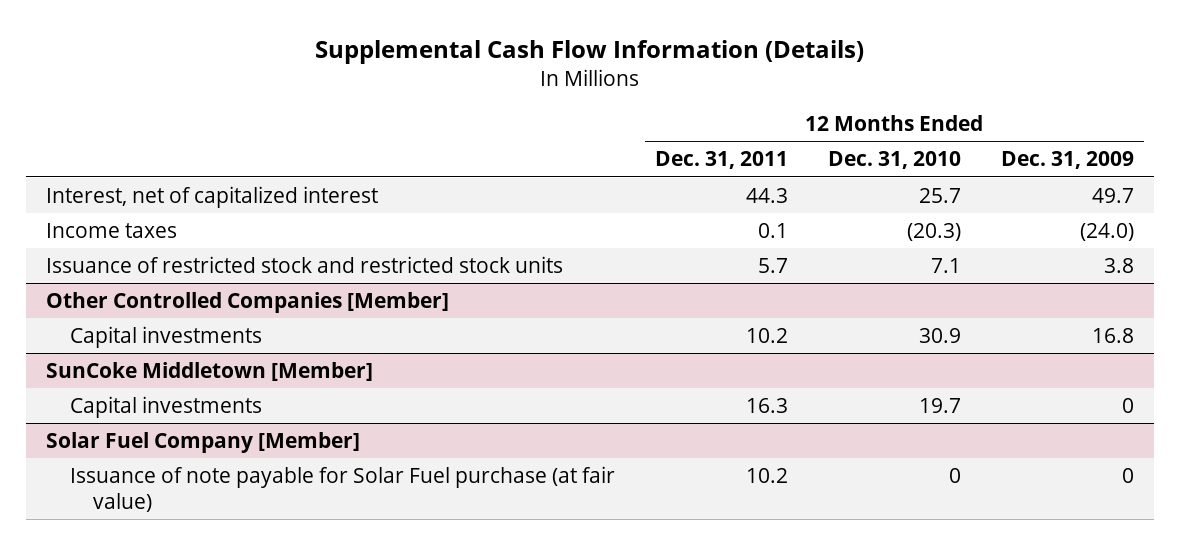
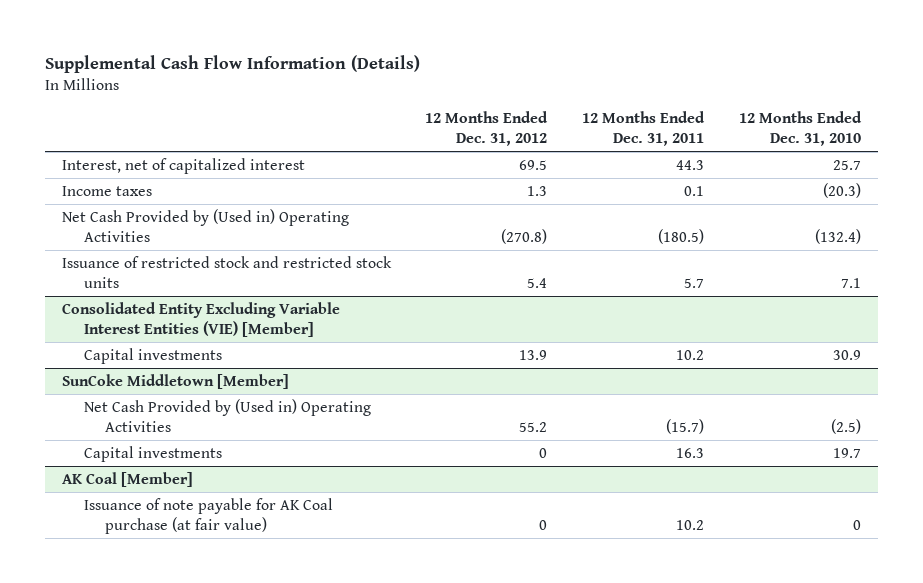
[1001,151,1135,170] Dec. 31, 2009 -> none
none -> [425,111,549,146] 12 Months Ended Dec. 31, 2012
none -> [61,208,349,242] Net Cash Provided by (Used in) Operating Activities
[46,291,450,313] Other Controlled Companies [Member] -> none
none -> [61,301,340,337] Consolidated Entity Excluding Variable Interest Entities (VIE) [Member]
none -> [83,398,371,432] Net Cash Provided by (Used in) Operating Activities
[46,431,361,453] Solar Fuel Company [Member] -> none
none -> [61,471,193,487] AK Coal [Member]
[69,465,615,512] Issuance of note payable for Solar Fuel purchase (at fair value) -> [83,497,333,534] Issuance of note payable for AK Coal purchase (at fair value)

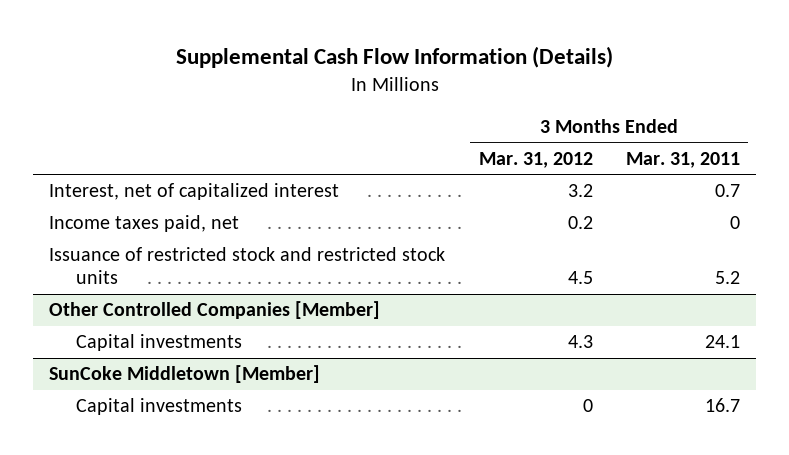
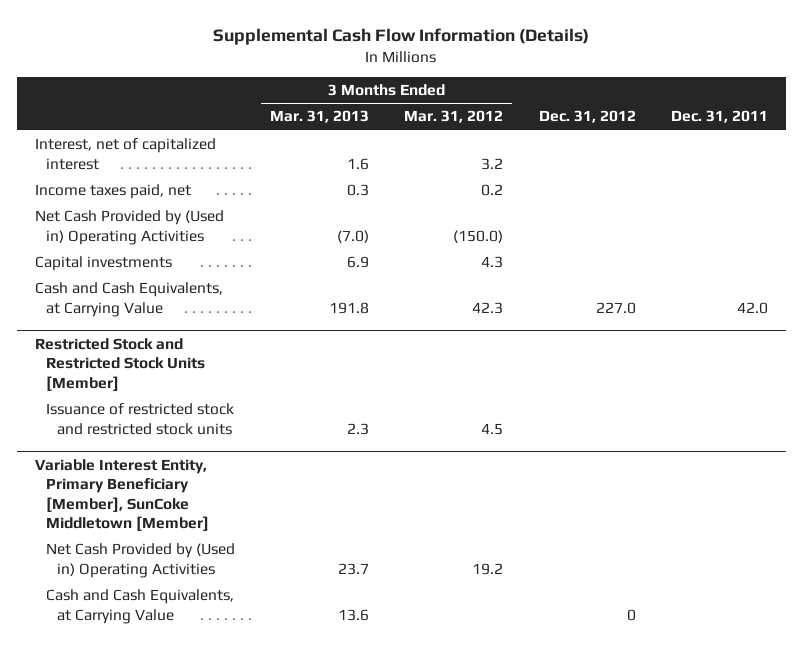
[625,151,740,168] Mar. 31, 2011 -> none
none -> [270,110,370,124] Mar. 31, 2013
none -> [538,110,636,124] Dec. 31, 2012
none -> [670,110,768,124] Dec. 31, 2011
[49,247,446,285] Issuance of restricted stock and restricted stock units -> none
[49,301,381,320] Other Controlled Companies [Member] -> none
none -> [34,210,224,245] Net Cash Provided by (Used in) Operating Activities
[49,365,321,384] SunCoke Middletown [Member] -> none
[76,398,243,416] Capital investments -> none
none -> [34,282,223,317] Cash and Cash Equivalents, at Carrying Value
none -> [34,337,205,391] Restricted Stock and Restricted Stock Units [Member]
none -> [45,403,234,435] Issuance of restricted stock and restricted stock units
none -> [34,458,209,532] Variable Interest Entity, Primary Beneficiary [Member], SunCoke Middletown [Member]
none -> [45,543,235,578] Net Cash Provided by (Used in) Operating Activities
none -> [45,589,234,624] Cash and Cash Equivalents, at Carrying Value

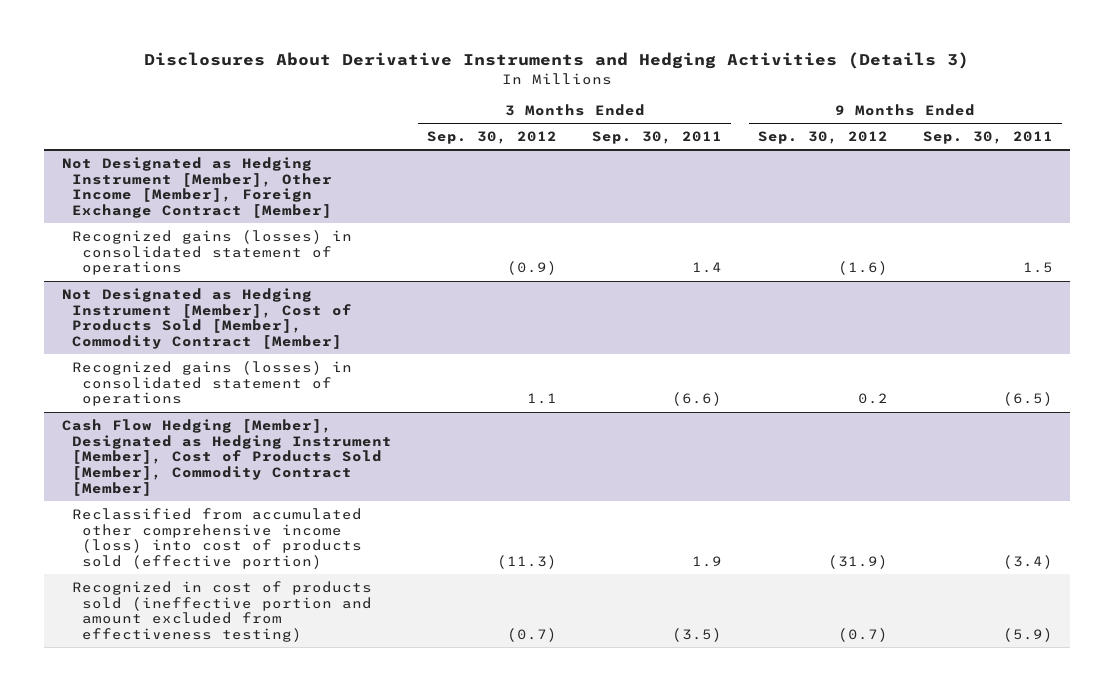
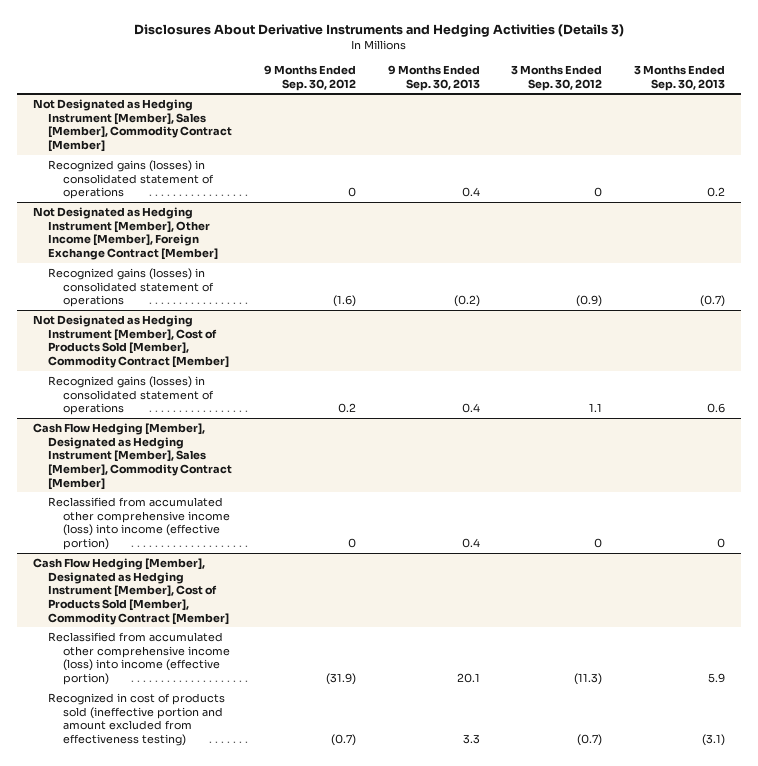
[592,130,723,144] Sep. 30, 2011 -> none
[922,130,1053,144] Sep. 30, 2011 -> none
none -> [387,64,480,91] 9 Months Ended Sep. 30, 2013
none -> [634,64,726,91] 3 Months Ended Sep. 30, 2013
none -> [32,98,233,152] Not Designated as Hedging Instrument [Member], Sales [Member], Commodity Contract [Member]
none -> [48,159,215,200] Recognized gains (losses) in consolidated statement of operations
none -> [32,422,233,490] Cash Flow Hedging [Member], Designated as Hedging Instrument [Member], Sales [Member], Commodity Contract [Member]
none -> [48,496,231,550] Reclassified from accumulated other comprehensive income (loss) into income (effective portion)
[71,507,362,570] Reclassified from accumulated other comprehensive income (loss) into cost of products sold (effective portion) -> [48,631,231,685] Reclassified from accumulated other comprehensive income (loss) into income (effective portion)

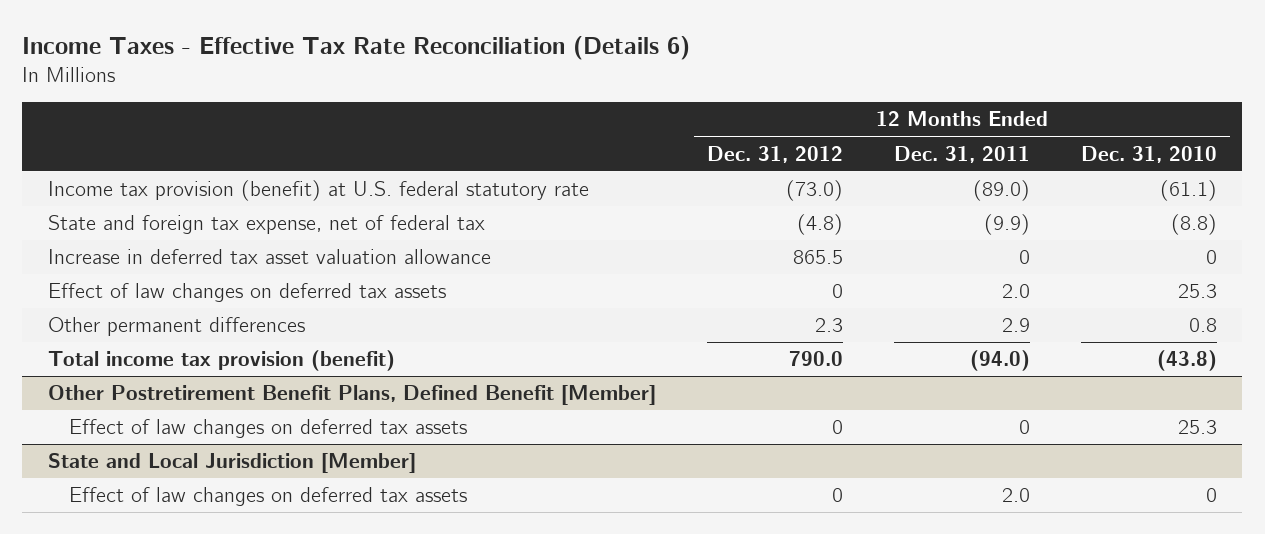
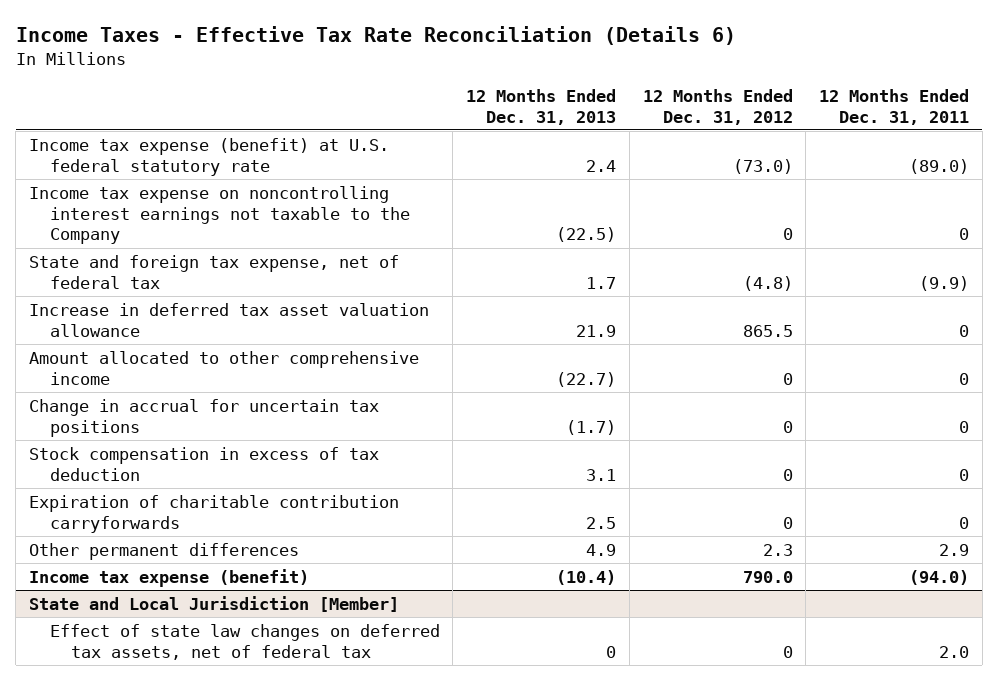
[1080,145,1217,163] Dec. 31, 2010 -> none
none -> [466,88,617,125] 12 Months Ended Dec. 31, 2013
[47,180,589,202] Income tax provision (benefit) at U.S. federal statutory rate -> [28,137,389,176] Income tax expense (benefit) at U.S. federal statutory rate
none -> [28,185,410,245] Income tax expense on noncontrolling interest earnings not taxable to the Company
[47,283,446,303] Effect of law changes on deferred tax assets -> none
none -> [28,350,419,385] Amount allocated to other comprehensive income
none -> [28,398,379,437] Change in accrual for uncertain tax positions
none -> [28,446,379,481] Stock compensation in excess of tax deduction
none -> [28,494,399,533] Expiration of charitable contribution carryforwards
[47,385,656,406] Other Postretirement Benefit Plans, Defined Benefit [Member] -> none
[69,419,468,439] Effect of law changes on deferred tax assets -> none
[47,350,395,372] Total income tax provision (benefit) -> [28,568,309,587] Income tax expense (benefit)
[69,487,468,507] Effect of law changes on deferred tax assets -> [49,623,440,660] Effect of state law changes on deferred tax assets, net of federal tax

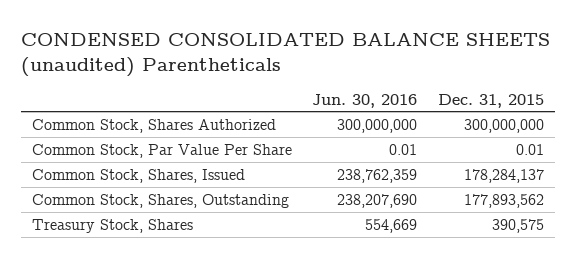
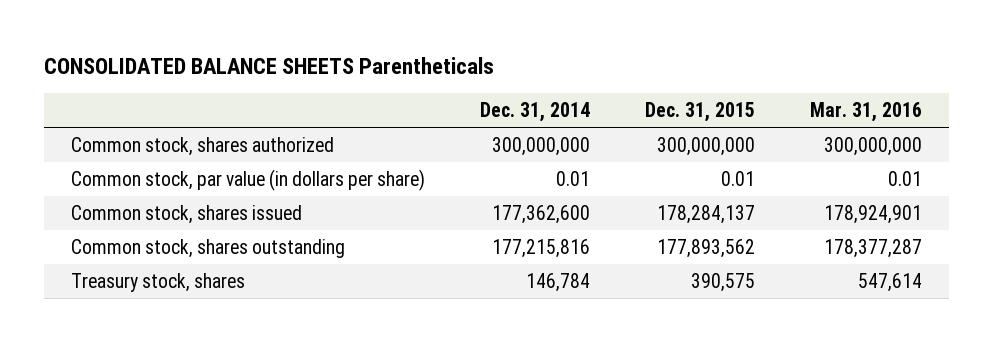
[21,32,551,77] CONDENSED CONSOLIDATED BALANCE SHEETS (unaudited) Parentheticals -> [43,56,494,74] CONSOLIDATED BALANCE SHEETS Parentheticals
[312,93,418,108] Jun. 30, 2016 -> none
none -> [479,102,590,123] Dec. 31, 2014
none -> [809,102,922,123] Mar. 31, 2016
[31,118,276,133] Common Stock, Shares Authorized -> [71,137,335,157] Common stock, shares authorized
[31,143,292,158] Common Stock, Par Value Per Share -> [71,169,426,192] Common stock, par value (in dollars per share)
[31,168,245,183] Common Stock, Shares, Issued -> [71,205,303,225] Common stock, shares issued
[31,193,289,208] Common Stock, Shares, Outstanding -> [71,239,346,259] Common stock, shares outstanding
[31,218,193,233] Treasury Stock, Shares -> [71,273,246,293] Treasury stock, shares

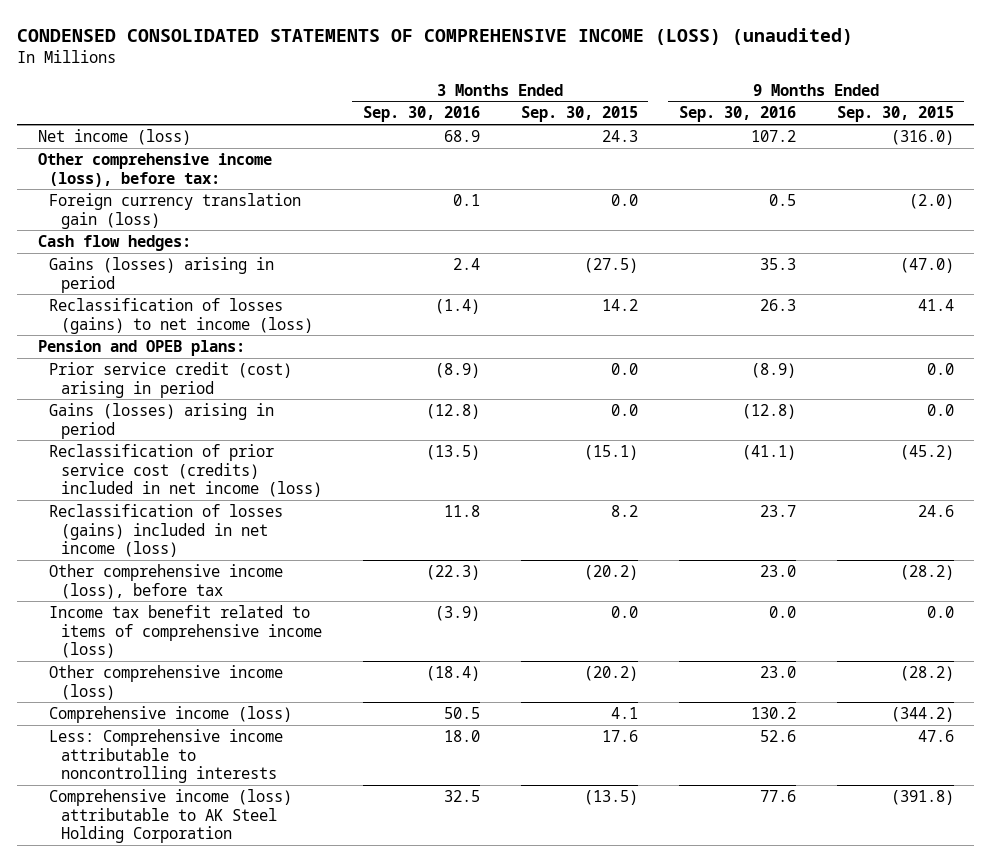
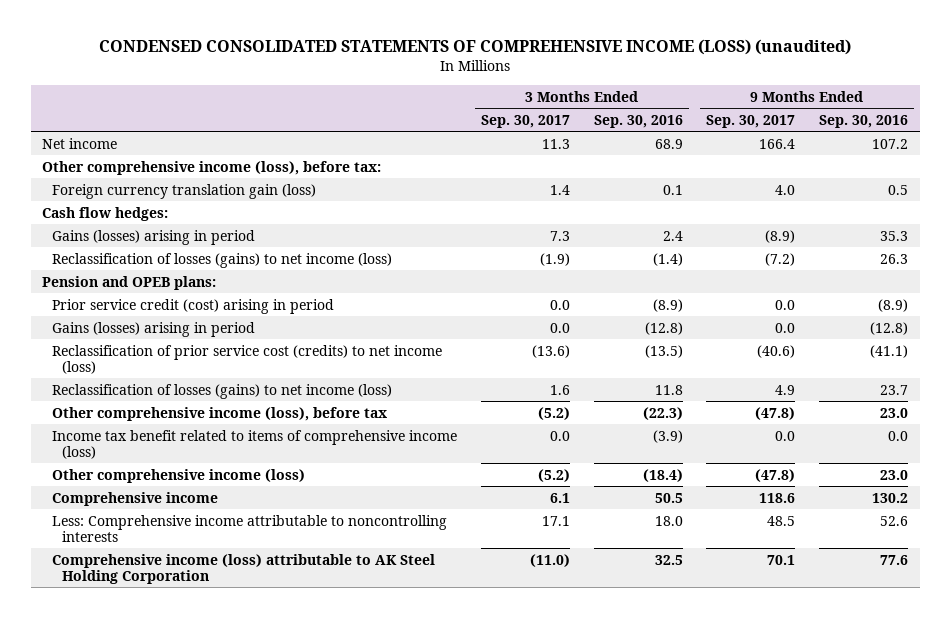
[520,106,638,123] Sep. 30, 2015 -> none
[836,106,954,123] Sep. 30, 2015 -> none
none -> [481,115,571,129] Sep. 30, 2017
none -> [706,115,796,129] Sep. 30, 2017
[37,129,191,146] Net income (loss) -> [42,137,118,149] Net income
[49,444,322,498] Reclassification of prior service cost (credits) included in net income (loss) -> [52,344,443,374] Reclassification of prior service cost (credits) to net income (loss)
[49,504,284,558] Reclassification of losses (gains) included in net income (loss) -> [52,383,393,399] Reclassification of losses (gains) to net income (loss)
[49,706,293,724] Comprehensive income (loss) -> [52,491,219,506] Comprehensive income

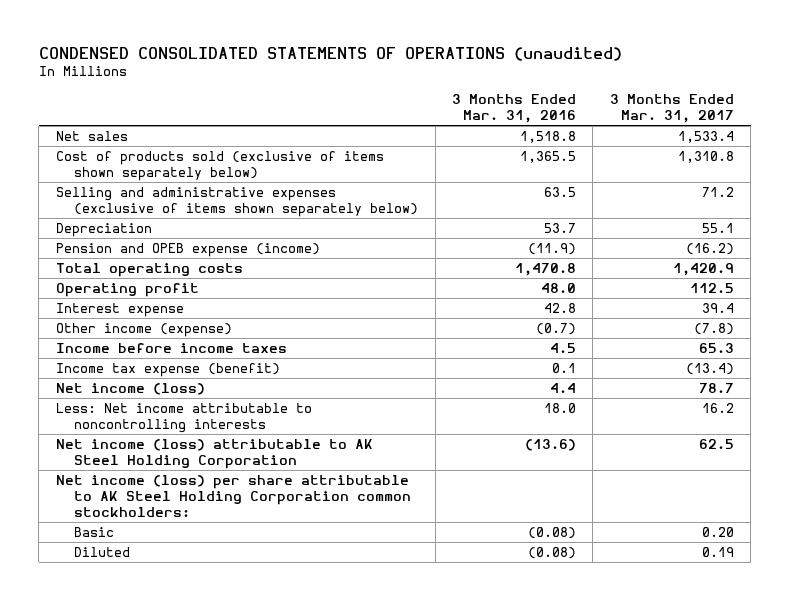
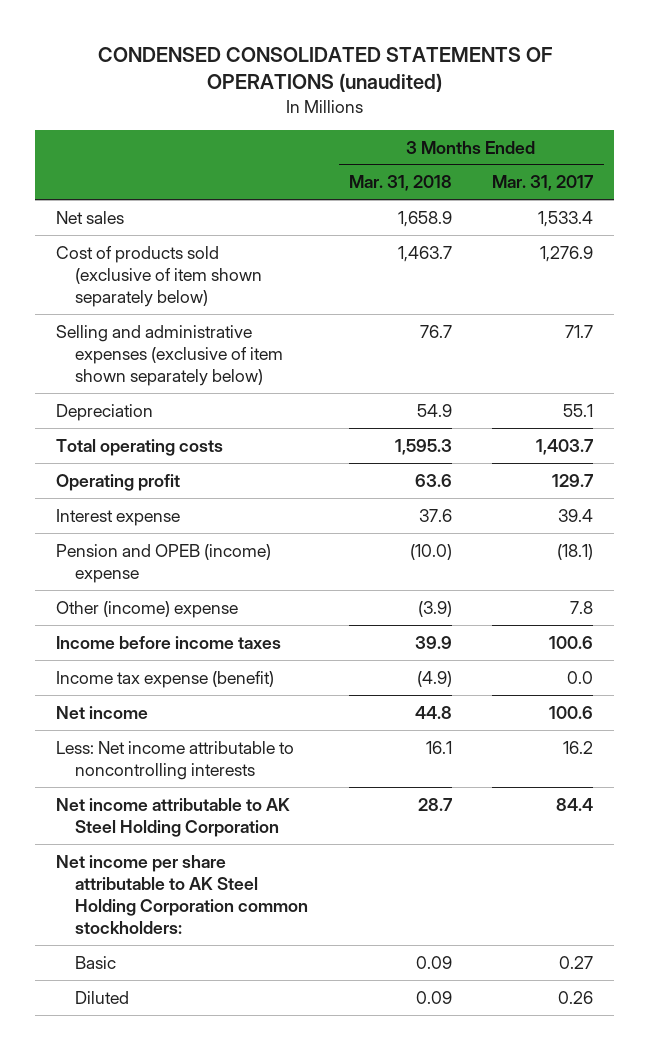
[452,94,577,124] 3 Months Ended Mar. 31, 2016 -> none
none -> [348,175,452,192] Mar. 31, 2018
[55,151,384,181] Cost of products sold (exclusive of items shown separately below) -> [55,245,262,308] Cost of products sold (exclusive of item shown separately below)
[677,151,734,164] 1,310.8 -> [540,245,594,262] 1,276.9
[55,187,419,217] Selling and administrative expenses (exclusive of items shown separately below) -> [55,324,283,387] Selling and administrative expenses (exclusive of item shown separately below)
[701,187,734,198] 71.2 -> [565,324,594,338] 71.7
[55,243,320,258] Pension and OPEB expense (income) -> none
[672,263,734,277] 1,420.9 -> [536,438,595,455] 1,403.7
[689,283,734,294] 112.5 -> [552,473,595,487] 129.7
none -> [55,543,271,583] Pension and OPEB (income) expense
[55,323,232,338] Other income (expense) -> [55,600,238,618] Other (income) expense
[693,323,734,336] (7.8) -> [570,600,594,614] 7.8
[698,343,734,354] 65.3 -> [549,635,594,649] 100.6
[685,363,734,376] (13.4) -> [567,670,594,684] 0.0
[55,383,205,396] Net income (loss) -> [55,705,148,719] Net income
[698,383,734,394] 78.7 -> [549,705,594,719] 100.6
[55,439,373,469] Net income (loss) attributable to AK Steel Holding Corporation -> [55,797,290,837] Net income attributable to AK Steel Holding Corporation
[698,439,734,450] 62.5 -> [556,797,594,811] 84.4
[55,475,412,517] Net income (loss) per share attributable to AK Steel Holding Corporation common stockholders: -> [55,854,308,935] Net income per share attributable to AK Steel Holding Corporation common stockholders:
[701,527,734,538] 0.20 -> [559,955,594,969] 0.27
[701,547,734,558] 0.19 -> [558,990,594,1004] 0.26

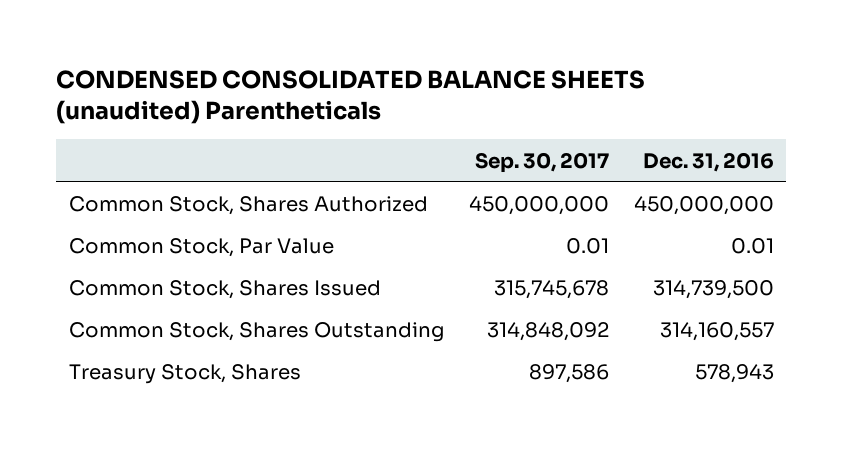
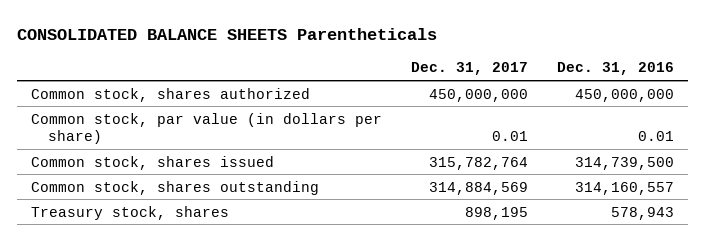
[56,69,646,125] CONDENSED CONSOLIDATED BALANCE SHEETS (unaudited) Parentheticals -> [17,27,438,40] CONSOLIDATED BALANCE SHEETS Parentheticals
[475,151,610,173] Sep. 30, 2017 -> none
none -> [411,62,529,76] Dec. 31, 2017
[68,196,428,216] Common Stock, Shares Authorized -> [31,87,311,102] Common stock, shares authorized
[68,238,334,258] Common Stock, Par Value -> [31,112,383,144] Common stock, par value (in dollars per share)
[68,280,381,300] Common Stock, Shares Issued -> [31,155,275,170] Common stock, shares issued
[68,322,445,343] Common Stock, Shares Outstanding -> [31,180,320,195] Common stock, shares outstanding
[68,364,301,385] Treasury Stock, Shares -> [31,205,230,220] Treasury stock, shares

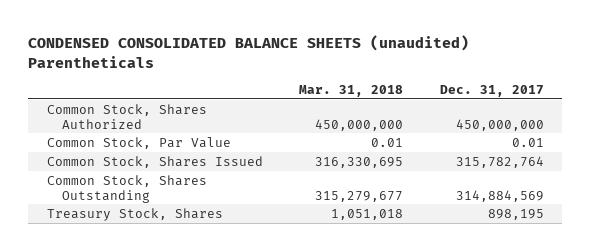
[17,27,438,40] CONSOLIDATED BALANCE SHEETS Parentheticals -> [28,35,470,68] CONDENSED CONSOLIDATED BALANCE SHEETS (unaudited) Parentheticals
[556,62,674,76] Dec. 31, 2016 -> none
none -> [299,85,404,98] Mar. 31, 2018
[31,87,311,102] Common stock, shares authorized -> [46,103,207,129] Common Stock, Shares Authorized
[31,112,383,144] Common stock, par value (in dollars per share) -> [46,136,231,149] Common Stock, Par Value
[31,155,275,170] Common stock, shares issued -> [46,155,263,168] Common Stock, Shares Issued
[31,180,320,195] Common stock, shares outstanding -> [46,174,207,203] Common Stock, Shares Outstanding
[31,205,230,220] Treasury stock, shares -> [46,207,223,221] Treasury Stock, Shares

